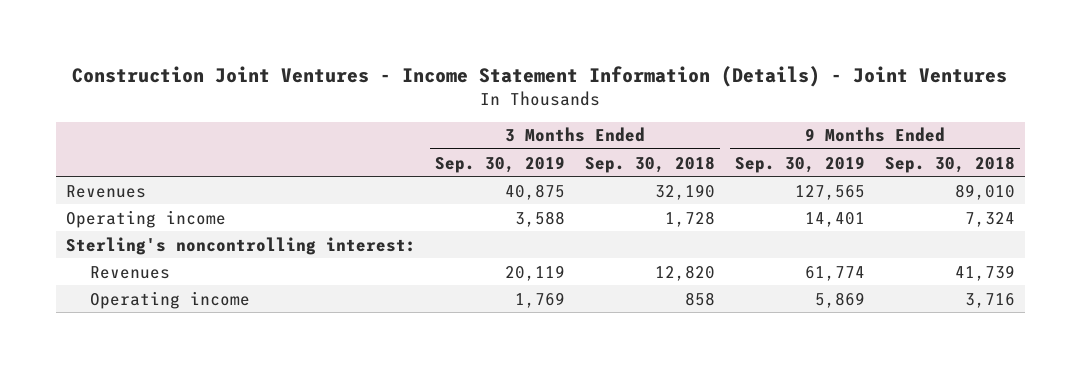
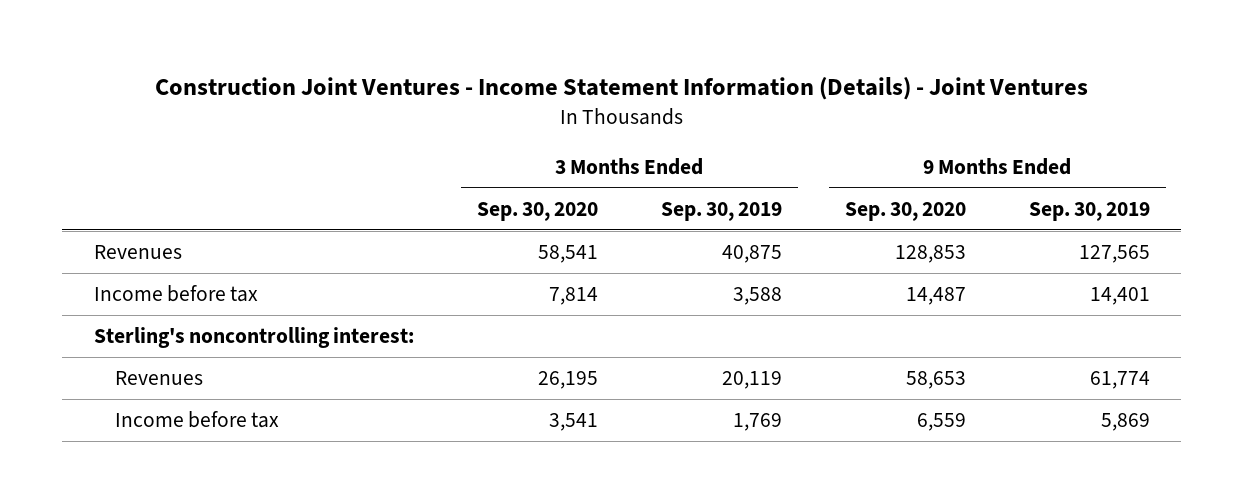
[585,155,716,173] Sep. 30, 2018 -> none
[884,155,1015,173] Sep. 30, 2018 -> none
none -> [476,201,598,221] Sep. 30, 2020
none -> [844,201,966,221] Sep. 30, 2020
[65,209,226,228] Operating income -> [93,285,258,303] Income before tax
[90,290,251,309] Operating income -> [115,411,280,429] Income before tax

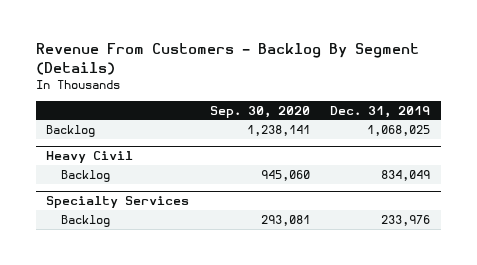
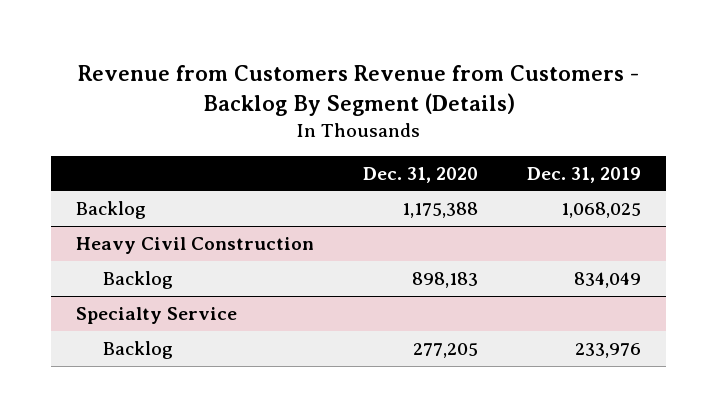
[36,43,420,75] Revenue From Customers - Backlog By Segment (Details) -> [77,64,639,116] Revenue from Customers Revenue from Customers - Backlog By Segment (Details)
[209,105,310,118] Sep. 30, 2020 -> none
none -> [363,166,479,183] Dec. 31, 2020
[46,151,134,164] Heavy Civil -> [75,236,314,254] Heavy Civil Construction
[46,196,190,209] Specialty Services -> [75,306,237,324] Specialty Service

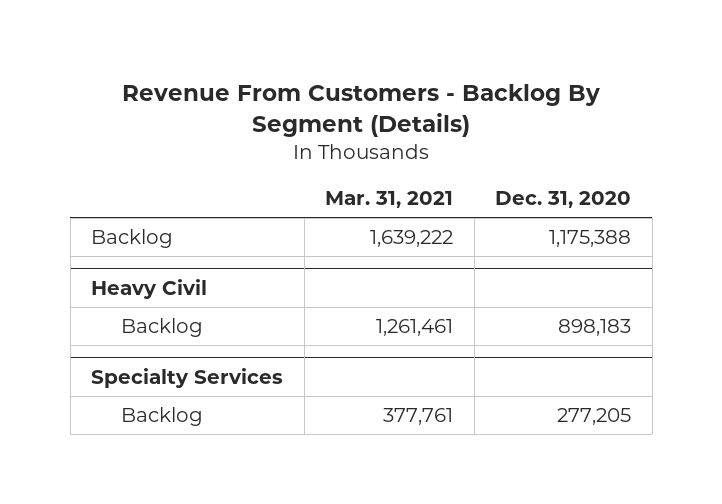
[77,64,639,116] Revenue from Customers Revenue from Customers - Backlog By Segment (Details) -> [122,84,601,138] Revenue From Customers - Backlog By Segment (Details)
[527,166,642,183] Dec. 31, 2019 -> none
none -> [325,191,454,209] Mar. 31, 2021
[75,236,314,254] Heavy Civil Construction -> [91,278,208,299] Heavy Civil
[75,306,237,324] Specialty Service -> [91,367,284,388] Specialty Services

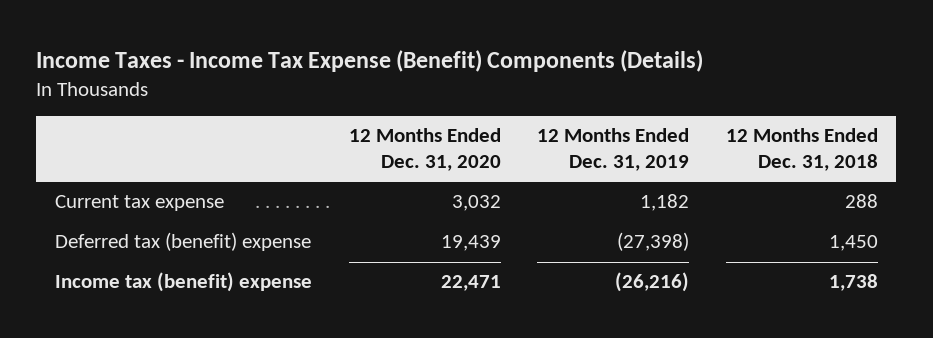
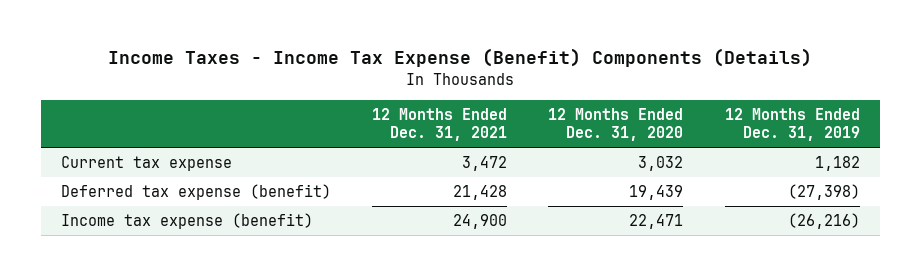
[726,128,879,172] 12 Months Ended Dec. 31, 2018 -> none
none -> [372,108,508,142] 12 Months Ended Dec. 31, 2021
[54,232,311,252] Deferred tax (benefit) expense -> [61,184,332,201] Deferred tax expense (benefit)
[54,272,312,293] Income tax (benefit) expense -> [61,213,314,230] Income tax expense (benefit)

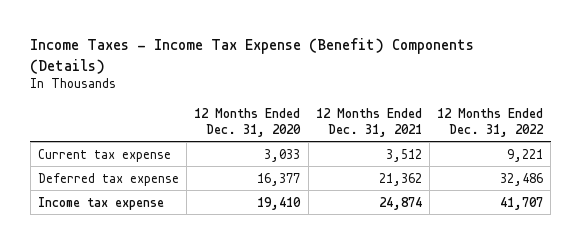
[724,108,860,142] 12 Months Ended Dec. 31, 2019 -> none
none -> [437,107,545,137] 12 Months Ended Dec. 31, 2022
[462,156,508,172] 3,472 -> [385,148,422,162] 3,512
[638,156,684,172] 3,032 -> [264,148,301,162] 3,033
[61,184,332,201] Deferred tax expense (benefit) -> [37,172,179,186] Deferred tax expense
[453,185,508,201] 21,428 -> [378,172,422,186] 21,362
[629,185,684,201] 19,439 -> [257,172,301,186] 16,377
[61,213,314,230] Income tax expense (benefit) -> [37,196,164,210] Income tax expense
[453,214,508,230] 24,900 -> [378,196,422,210] 24,874
[629,214,684,230] 22,471 -> [257,196,302,210] 19,410

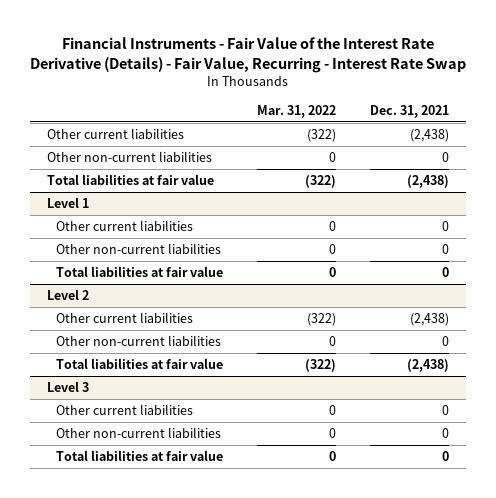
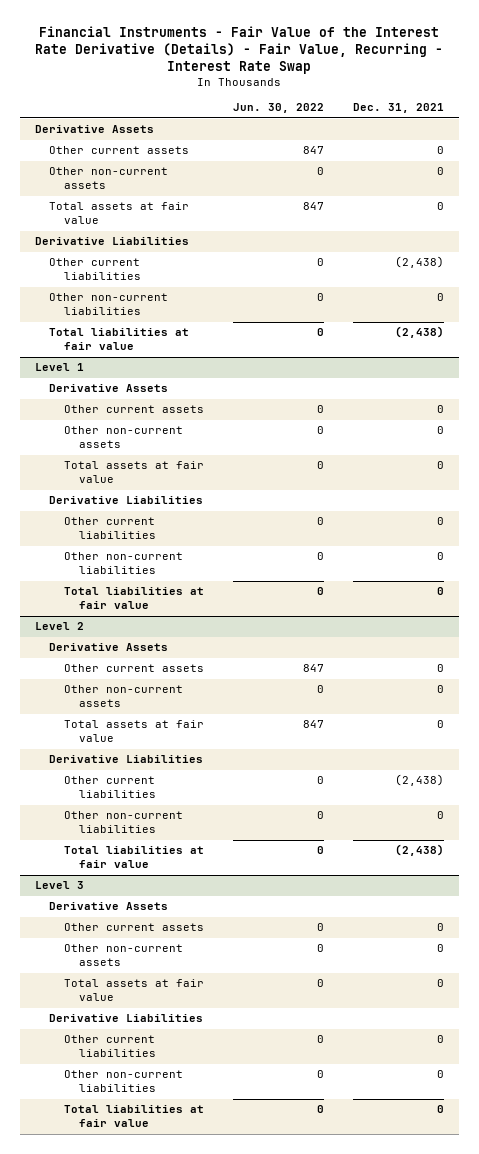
[257,104,337,118] Mar. 31, 2022 -> none
none -> [233,103,325,114] Jun. 30, 2022
none -> [34,125,154,134] Derivative Assets
none -> [49,146,190,155] Other current assets
none -> [49,167,169,190] Other non-current assets
none -> [49,202,190,225] Total assets at fair value
none -> [34,237,189,246] Derivative Liabilities
none -> [49,384,169,393] Derivative Assets
none -> [64,405,205,414] Other current assets
none -> [64,426,184,449] Other non-current assets
none -> [64,461,205,484] Total assets at fair value
none -> [49,496,204,505] Derivative Liabilities
none -> [49,643,169,652] Derivative Assets
none -> [64,664,205,673] Other current assets
none -> [64,685,184,708] Other non-current assets
none -> [64,720,205,743] Total assets at fair value
none -> [49,755,204,764] Derivative Liabilities
none -> [49,902,169,911] Derivative Assets
none -> [64,923,205,932] Other current assets
none -> [64,944,184,967] Other non-current assets
none -> [64,979,205,1002] Total assets at fair value
none -> [49,1014,204,1023] Derivative Liabilities

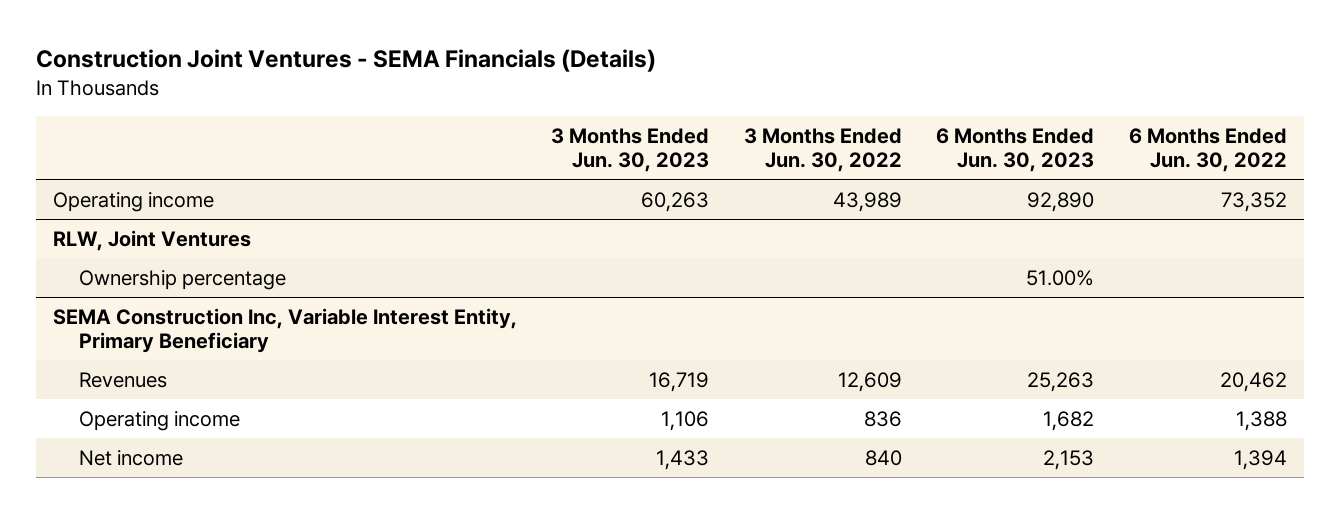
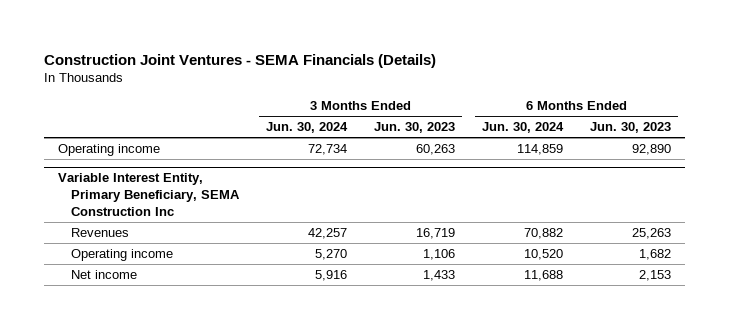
[743,127,902,172] 3 Months Ended Jun. 30, 2022 -> none
[1128,127,1287,172] 6 Months Ended Jun. 30, 2022 -> none
none -> [265,122,348,134] Jun. 30, 2024
none -> [482,122,565,134] Jun. 30, 2024
[52,229,251,251] RLW, Joint Ventures -> none
[79,269,287,290] Ownership percentage -> none
[52,307,517,353] SEMA Construction Inc, Variable Interest Entity, Primary Beneficiary -> [57,173,240,217] Variable Interest Entity, Primary Beneficiary, SEMA Construction Inc

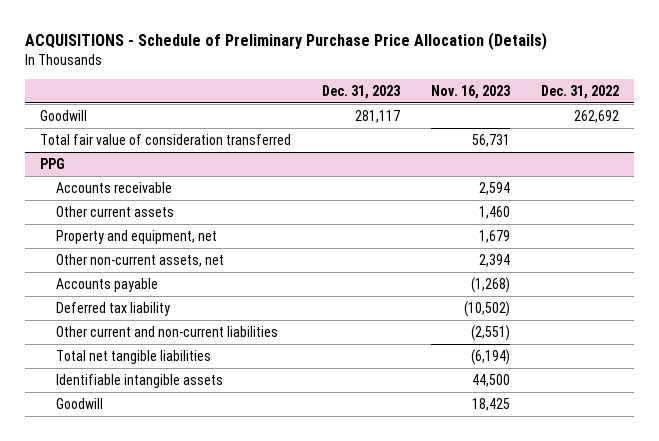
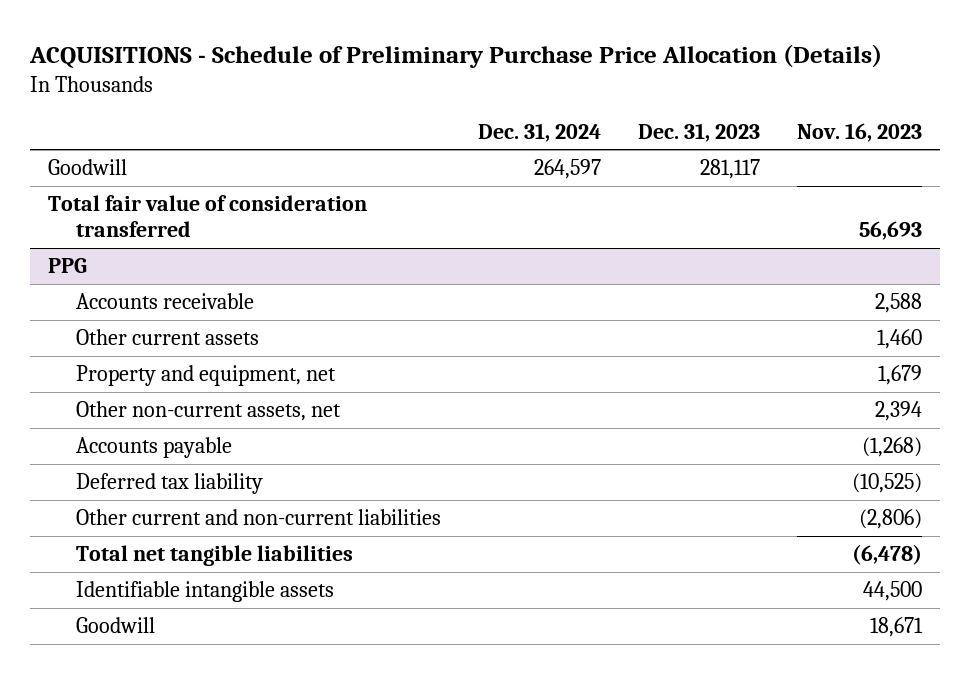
[540,84,619,99] Dec. 31, 2022 -> none
none -> [477,122,601,142] Dec. 31, 2024
[471,133,510,147] 56,731 -> [858,220,922,240] 56,693
[478,181,510,195] 2,594 -> [874,293,922,314] 2,588
[463,300,510,317] (10,502) -> [851,473,922,494] (10,525)
[470,324,510,341] (2,551) -> [858,509,922,530] (2,806)
[470,348,510,365] (6,194) -> [851,544,922,566] (6,478)
[471,397,510,411] 18,425 -> [869,617,923,638] 18,671

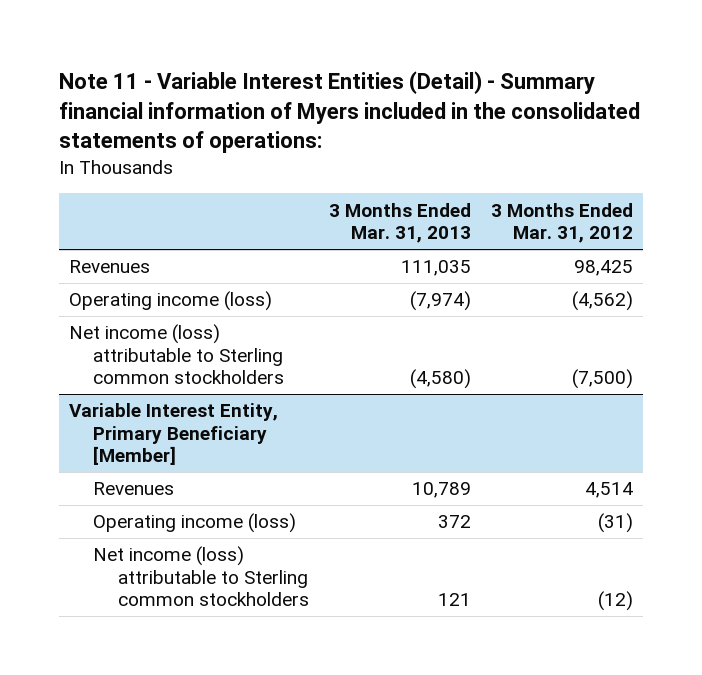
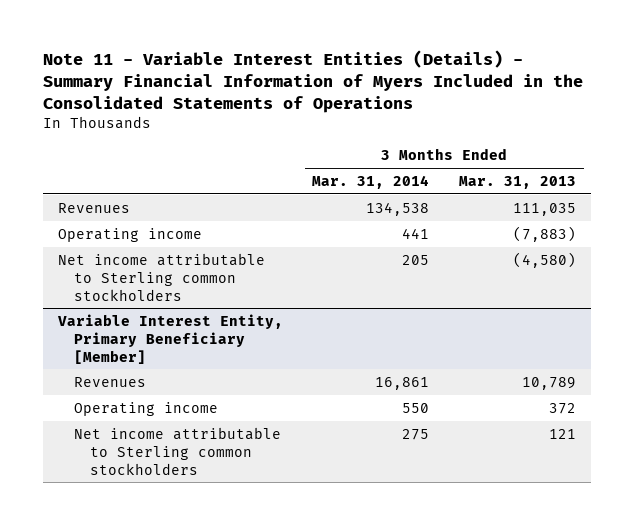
[59,70,641,154] Note 11 - Variable Interest Entities (Detail) - Summary financial information of Myers included in the consolidated statements of operations: -> [42,49,583,114] Note 11 - Variable Interest Entities (Details) - Summary Financial Information of Myers Included in the Consolidated Statements of Operations
[491,202,634,244] 3 Months Ended Mar. 31, 2012 -> none
none -> [312,174,430,189] Mar. 31, 2014
[69,291,273,312] Operating income (loss) -> [57,227,202,242] Operating income
[409,291,471,312] (7,974) -> [513,225,577,242] (7,883)
[69,324,285,385] Net income (loss) attributable to Sterling common stockholders -> [57,252,265,301] Net income attributable to Sterling common stockholders
[93,513,297,534] Operating income (loss) -> [73,401,218,416] Operating income
[93,546,309,607] Net income (loss) attributable to Sterling common stockholders -> [73,426,281,475] Net income attributable to Sterling common stockholders

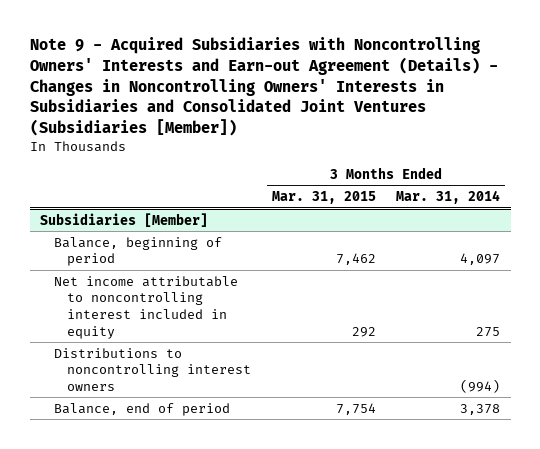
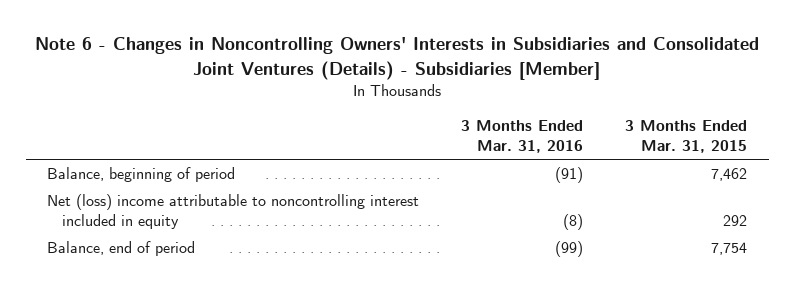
[29,37,498,136] Note 9 - Acquired Subsidiaries with Noncontrolling Owners' Interests and Earn-out Agreement (Details) - Changes in Noncontrolling Owners' Interests in Subsidiaries and Consolidated Joint Ventures (Subsidiaries [Member]) -> [35,37,760,80] Note 6 - Changes in Noncontrolling Owners' Interests in Subsidiaries and Consolidated Joint Ventures (Details) - Subsidiaries [Member]
[396,190,501,205] Mar. 31, 2014 -> none
none -> [461,120,584,153] 3 Months Ended Mar. 31, 2016
[40,212,209,227] Subsidiaries [Member] -> none
[53,347,252,392] Distributions to noncontrolling interest owners -> none
[53,275,238,339] Net income attributable to noncontrolling interest included in equity -> [46,194,419,230] Net (loss) income attributable to noncontrolling interest included in equity

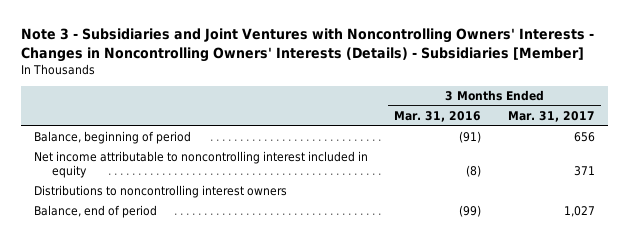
[35,37,760,80] Note 6 - Changes in Noncontrolling Owners' Interests in Subsidiaries and Consolidated Joint Ventures (Details) - Subsidiaries [Member] -> [20,28,594,62] Note 3 - Subsidiaries and Joint Ventures with Noncontrolling Owners' Interests - Changes in Noncontrolling Owners' Interests (Details) - Subsidiaries [Member]
[625,120,748,153] 3 Months Ended Mar. 31, 2015 -> none
none -> [507,110,595,122] Mar. 31, 2017
[46,194,419,230] Net (loss) income attributable to noncontrolling interest included in equity -> [33,151,368,179] Net income attributable to noncontrolling interest included in equity
none -> [33,185,287,199] Distributions to noncontrolling interest owners

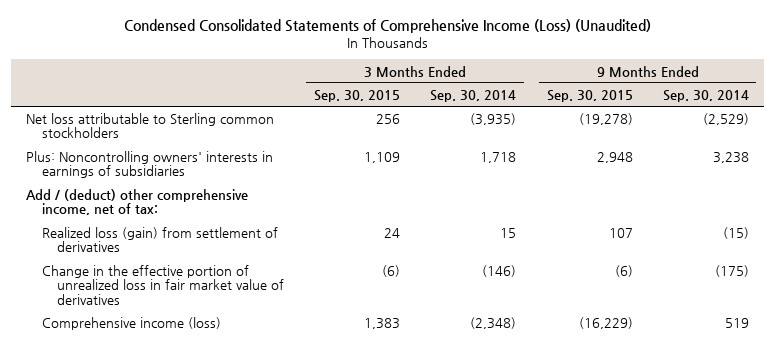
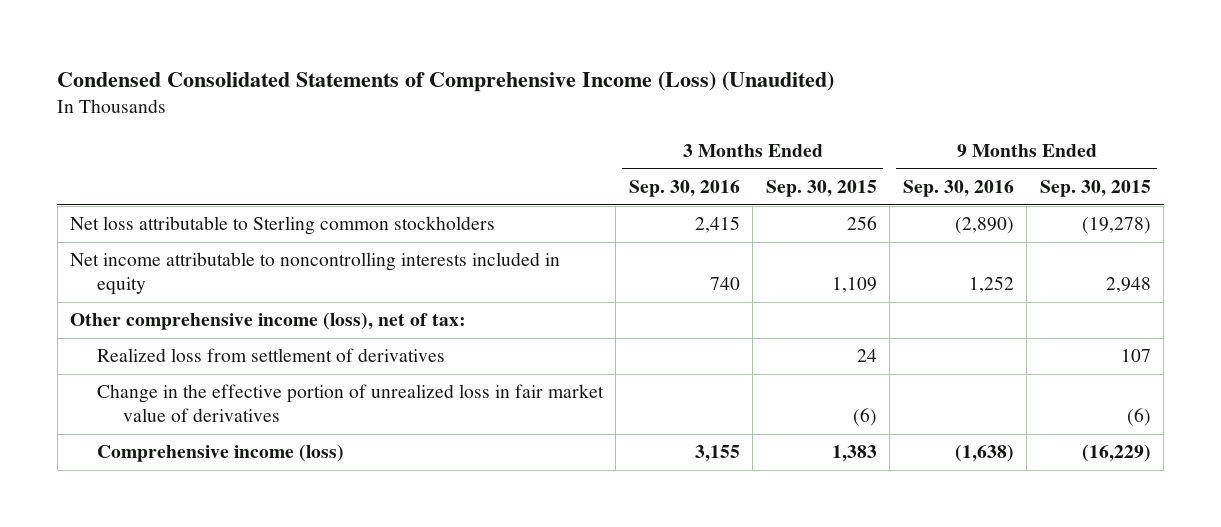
[430,89,517,102] Sep. 30, 2014 -> none
[662,89,749,102] Sep. 30, 2014 -> none
none -> [628,180,740,198] Sep. 30, 2016
none -> [902,180,1014,198] Sep. 30, 2016
[26,151,274,179] Plus: Noncontrolling owners' interests in earnings of subsidiaries -> [70,252,561,296] Net income attributable to noncontrolling interests included in equity
[26,189,249,216] Add / (deduct) other comprehensive income, net of tax: -> [70,312,467,331] Other comprehensive income (loss), net of tax:
[41,227,278,253] Realized loss (gain) from settlement of derivatives -> [96,348,445,363] Realized loss from settlement of derivatives

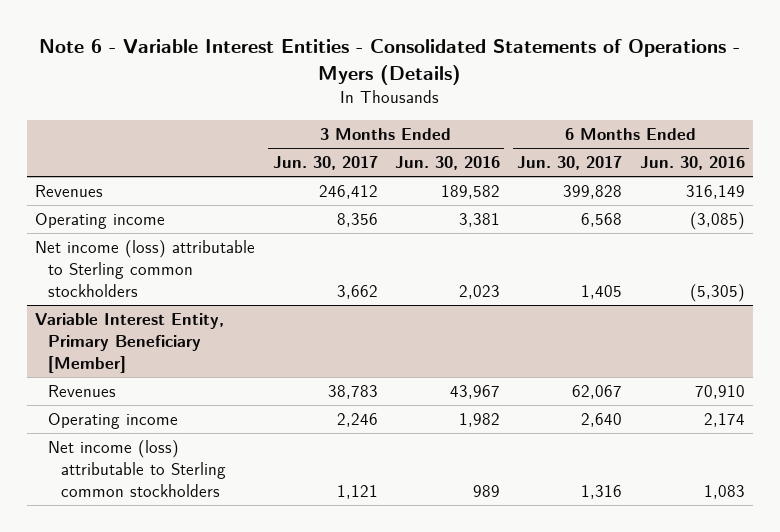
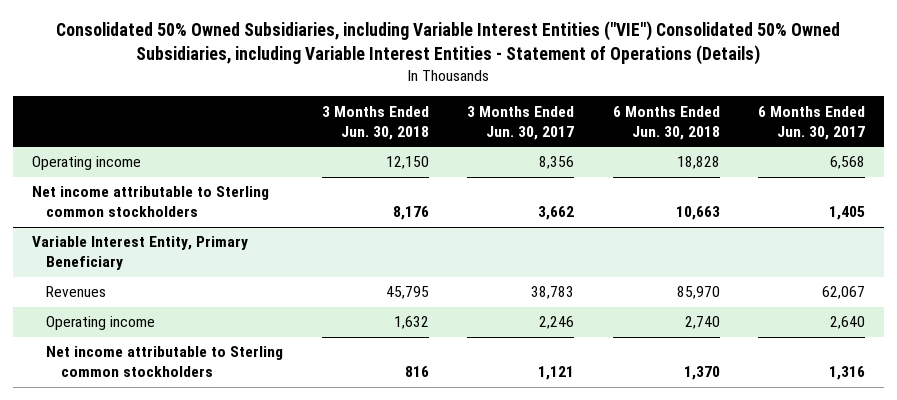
[38,39,740,85] Note 6 - Variable Interest Entities - Consolidated Statements of Operations - Myers (Details) -> [56,21,841,66] Consolidated 50% Owned Subsidiaries, including Variable Interest Entities ("VIE") Consolidated 50% Owned Subsidiaries, including Variable Interest Entities - Statement of Operations (Details)
[394,156,500,171] Jun. 30, 2016 -> none
[639,156,745,171] Jun. 30, 2016 -> none
none -> [321,105,429,140] 3 Months Ended Jun. 30, 2018
none -> [612,105,720,140] 6 Months Ended Jun. 30, 2018
[35,184,104,197] Revenues -> none
[35,239,256,298] Net income (loss) attributable to Sterling common stockholders -> [31,186,269,218] Net income attributable to Sterling common stockholders
[35,312,225,374] Variable Interest Entity, Primary Beneficiary [Member] -> [31,236,248,271] Variable Interest Entity, Primary Beneficiary
[48,439,227,498] Net income (loss) attributable to Sterling common stockholders -> [46,346,284,378] Net income attributable to Sterling common stockholders

